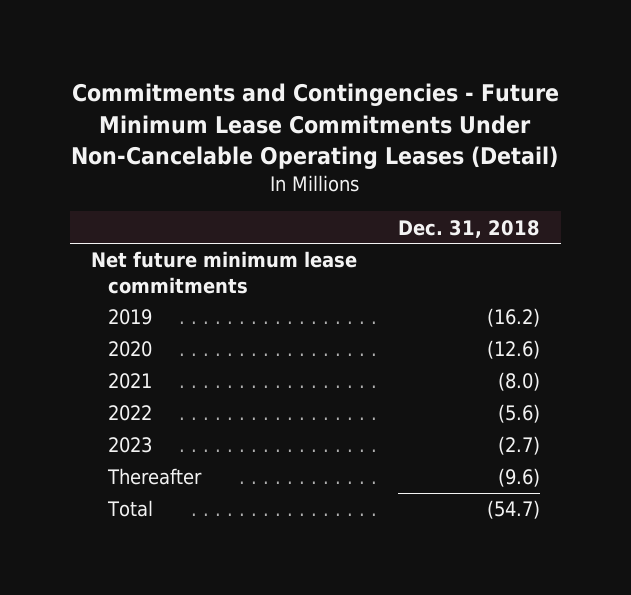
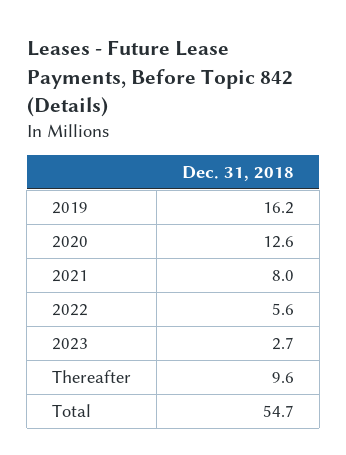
[71,83,560,169] Commitments and Contingencies - Future Minimum Lease Commitments Under Non-Cancelable Operating Leases (Detail) -> [26,40,293,117] Leases - Future Lease Payments, Before Topic 842 (Details)
[90,251,357,294] Net future minimum lease commitments -> none
[486,308,540,328] (16.2) -> [263,201,295,214] 16.2
[486,340,540,360] (12.6) -> [263,235,295,248] 12.6
[497,372,540,392] (8.0) -> [272,269,295,281] 8.0
[497,404,540,424] (5.6) -> [272,302,295,315] 5.6
[497,436,540,456] (2.7) -> [272,336,295,350] 2.7
[497,468,540,488] (9.6) -> [272,371,295,383] 9.6
[486,500,540,520] (54.7) -> [263,404,295,417] 54.7

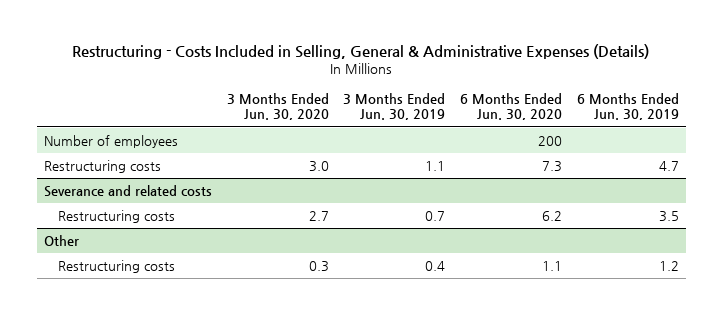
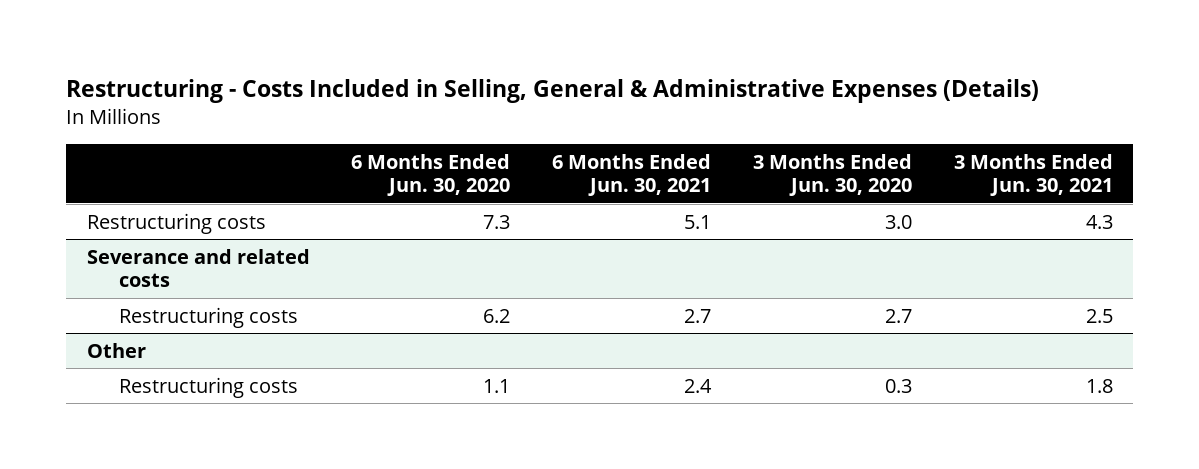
[343,92,446,121] 3 Months Ended Jun. 30, 2019 -> none
[576,92,679,121] 6 Months Ended Jun. 30, 2019 -> none
none -> [552,153,712,197] 6 Months Ended Jun. 30, 2021
none -> [953,153,1113,197] 3 Months Ended Jun. 30, 2021
[43,135,178,149] Number of employees -> none

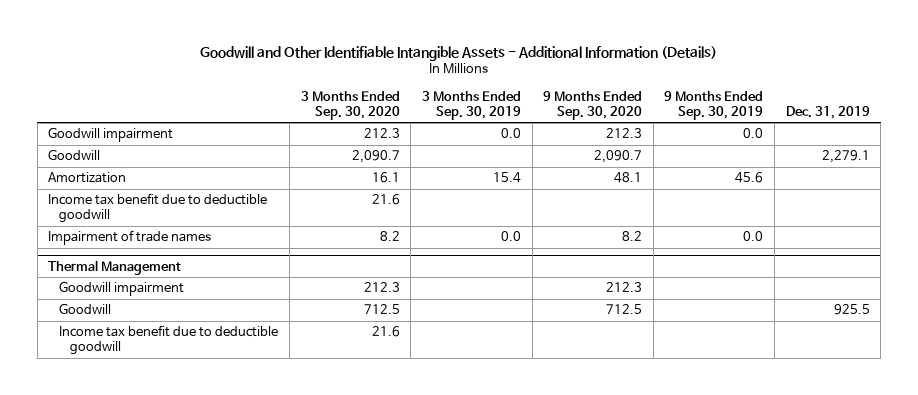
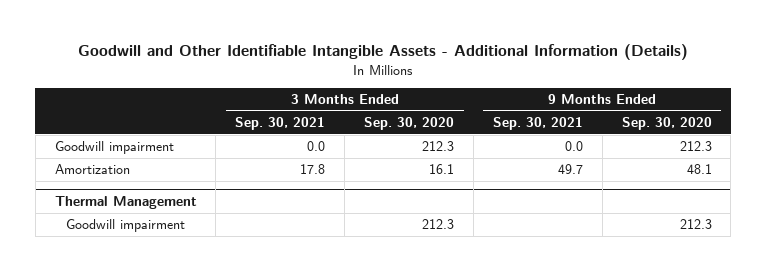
[421,90,521,120] 3 Months Ended Sep. 30, 2019 -> none
[664,90,764,120] 9 Months Ended Sep. 30, 2019 -> none
[785,105,870,119] Dec. 31, 2019 -> none
none -> [235,117,326,131] Sep. 30, 2021
none -> [492,117,583,131] Sep. 30, 2021
[48,149,101,161] Goodwill -> none
[48,193,268,224] Income tax benefit due to deductible goodwill -> none
[48,230,212,246] Impairment of trade names -> none
[59,303,112,315] Goodwill -> none
[59,325,279,356] Income tax benefit due to deductible goodwill -> none

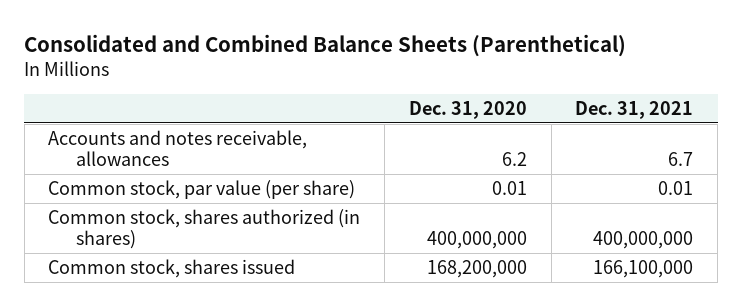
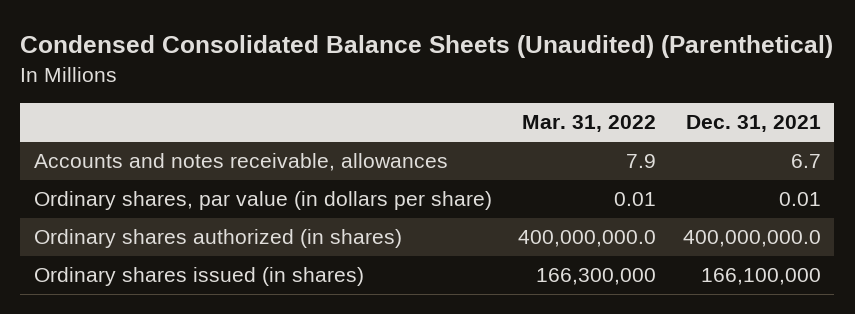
[24,33,627,57] Consolidated and Combined Balance Sheets (Parenthetical) -> [20,35,834,59] Condensed Consolidated Balance Sheets (Unaudited) (Parenthetical)
[408,100,527,119] Dec. 31, 2020 -> none
none -> [522,115,657,133] Mar. 31, 2022
[48,179,356,199] Common stock, par value (per share) -> [33,191,492,211] Ordinary shares, par value (in dollars per share)
[48,208,361,250] Common stock, shares authorized (in shares) -> [33,229,402,249] Ordinary shares authorized (in shares)
[593,231,694,250] 400,000,000 -> [682,230,821,248] 400,000,000.0
[48,258,296,278] Common stock, shares issued -> [33,267,364,287] Ordinary shares issued (in shares)

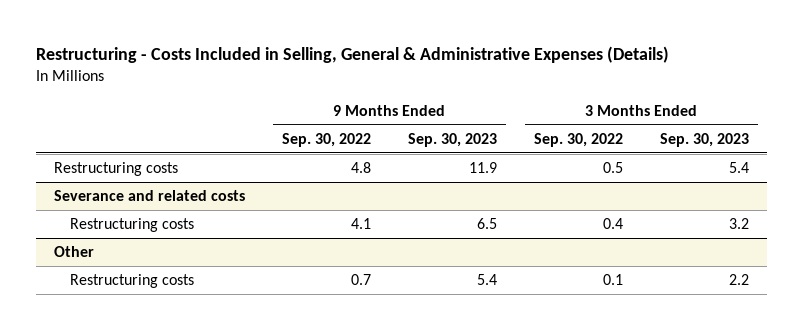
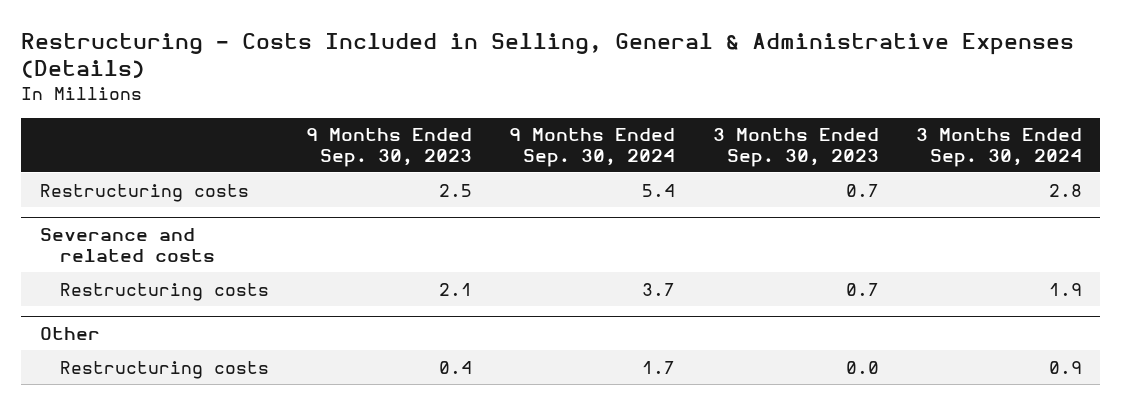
[281,133,371,148] Sep. 30, 2022 -> none
[533,133,623,148] Sep. 30, 2022 -> none
none -> [509,128,676,167] 9 Months Ended Sep. 30, 2024
none -> [915,128,1082,167] 3 Months Ended Sep. 30, 2024
[468,162,497,174] 11.9 -> [439,183,473,197] 2.5
[728,162,749,174] 5.4 -> [845,183,879,197] 0.7
[476,218,497,230] 6.5 -> [439,282,473,296] 2.1
[728,218,749,230] 3.2 -> [845,282,879,296] 0.7
[476,274,497,286] 5.4 -> [439,360,473,374] 0.4
[728,274,749,286] 2.2 -> [845,360,879,374] 0.0

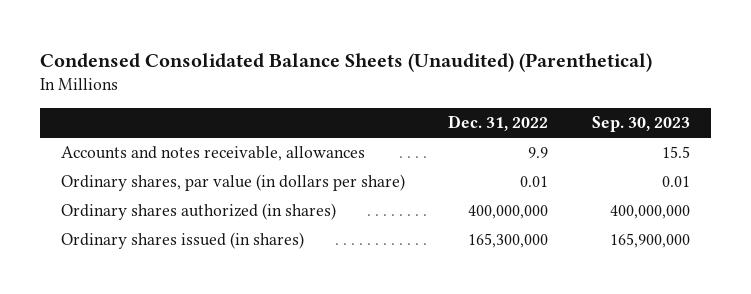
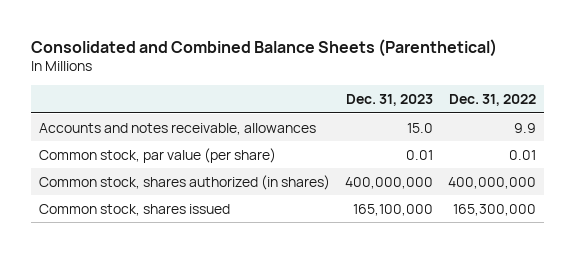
[39,52,652,72] Condensed Consolidated Balance Sheets (Unaudited) (Parenthetical) -> [31,38,498,57] Consolidated and Combined Balance Sheets (Parenthetical)
[591,116,690,133] Sep. 30, 2023 -> none
none -> [345,93,433,106] Dec. 31, 2023
[61,174,406,192] Ordinary shares, par value (in dollars per share) -> [38,147,276,163] Common stock, par value (per share)
[61,203,337,221] Ordinary shares authorized (in shares) -> [38,174,330,190] Common stock, shares authorized (in shares)
[61,232,305,250] Ordinary shares issued (in shares) -> [38,203,230,216] Common stock, shares issued

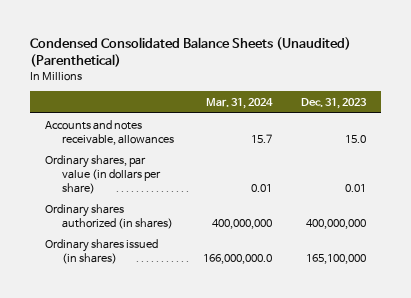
[31,38,498,57] Consolidated and Combined Balance Sheets (Parenthetical) -> [30,36,352,68] Condensed Consolidated Balance Sheets (Unaudited) (Parenthetical)
[449,93,537,106] Dec. 31, 2022 -> none
none -> [206,97,274,109] Mar. 31, 2024
[38,147,276,163] Common stock, par value (per share) -> [44,154,162,194] Ordinary shares, par value (in dollars per share)
[38,174,330,190] Common stock, shares authorized (in shares) -> [44,203,174,229] Ordinary shares authorized (in shares)
[38,203,230,216] Common stock, shares issued -> [44,238,158,264] Ordinary shares issued (in shares)

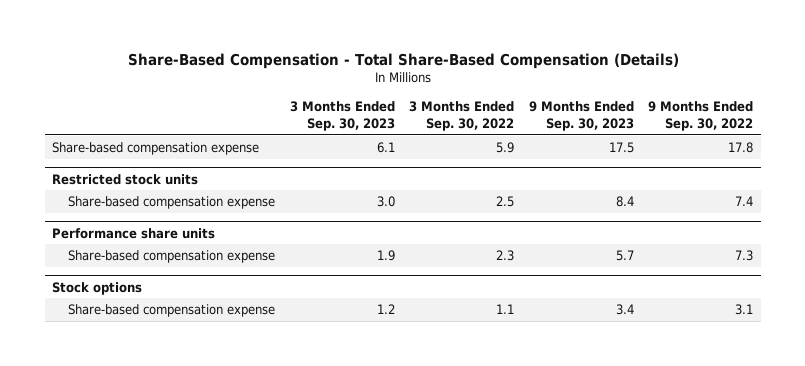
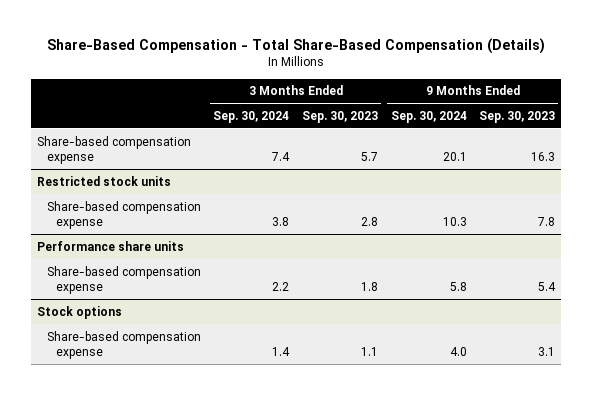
[409,101,515,131] 3 Months Ended Sep. 30, 2022 -> none
[648,101,754,131] 9 Months Ended Sep. 30, 2022 -> none
none -> [213,110,290,123] Sep. 30, 2024
none -> [390,110,467,123] Sep. 30, 2024
[376,142,395,154] 6.1 -> [360,151,378,161] 5.7
[608,142,634,154] 17.5 -> [531,151,556,161] 16.3
[376,196,395,208] 3.0 -> [360,216,378,226] 2.8
[615,196,634,208] 8.4 -> [538,216,556,226] 7.8
[376,250,395,262] 1.9 -> [360,281,378,291] 1.8
[615,250,634,262] 5.7 -> [538,281,557,291] 5.4
[376,304,395,315] 1.2 -> [360,346,378,356] 1.1
[615,304,634,316] 3.4 -> [538,346,556,356] 3.1

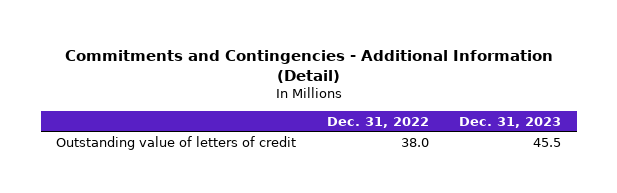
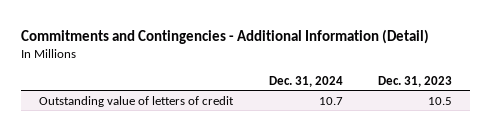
[326,116,429,128] Dec. 31, 2022 -> none
none -> [268,75,343,87] Dec. 31, 2024
[533,137,562,147] 45.5 -> [428,96,453,105] 10.5

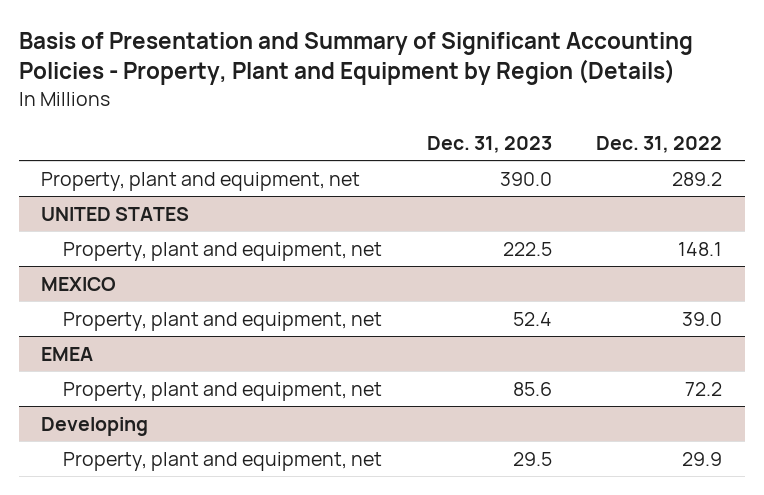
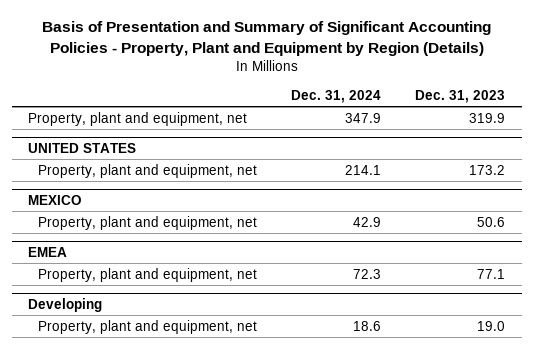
[596,135,723,153] Dec. 31, 2022 -> none
none -> [290,90,381,104] Dec. 31, 2024
[499,171,552,186] 390.0 -> [468,112,505,123] 319.9
[502,241,552,256] 222.5 -> [468,164,505,175] 173.2
[512,311,552,326] 52.4 -> [476,216,505,227] 50.6
[512,381,552,396] 85.6 -> [476,268,505,279] 77.1
[512,451,552,466] 29.5 -> [476,320,505,331] 19.0

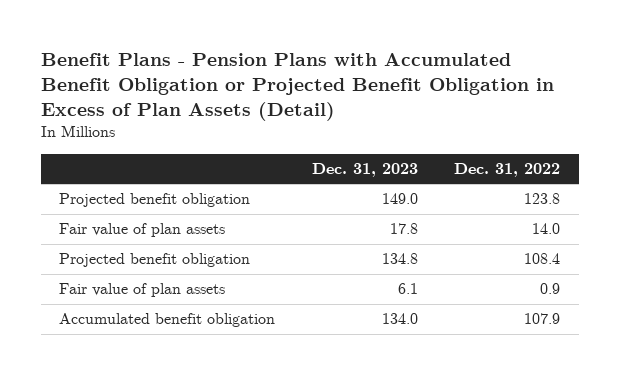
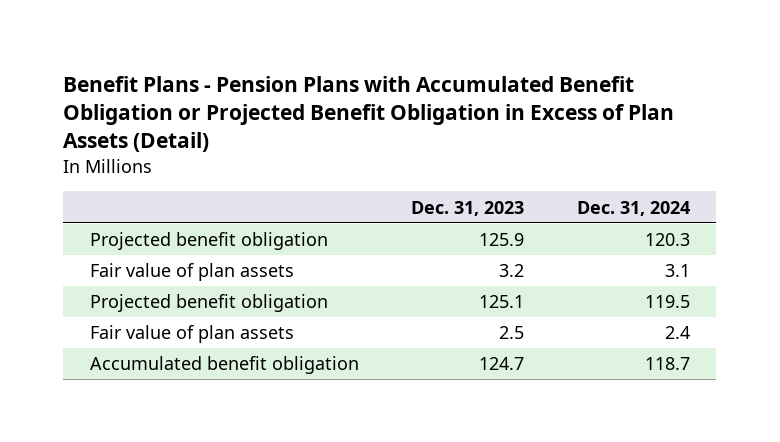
[454,163,561,178] Dec. 31, 2022 -> none
none -> [577,200,691,216] Dec. 31, 2024
[381,193,418,205] 149.0 -> [479,233,525,247] 125.9
[389,223,418,235] 17.8 -> [499,264,525,278] 3.2
[381,253,418,265] 134.8 -> [479,295,525,309] 125.1
[397,283,418,295] 6.1 -> [499,326,525,340] 2.5
[381,313,418,325] 134.0 -> [479,357,525,371] 124.7

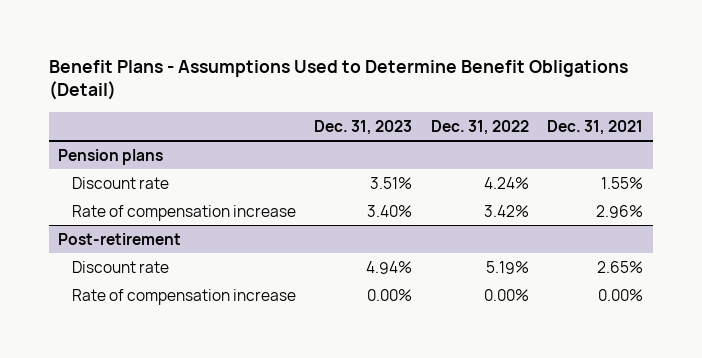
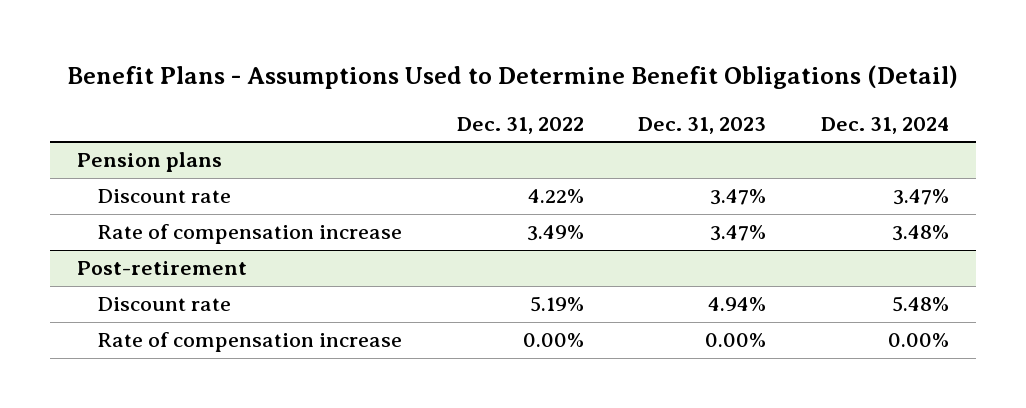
[547,119,644,135] Dec. 31, 2021 -> none
none -> [820,116,949,134] Dec. 31, 2024
[370,176,413,189] 3.51% -> [710,189,767,206] 3.47%
[483,176,529,189] 4.24% -> [527,189,584,204] 4.22%
[367,204,413,217] 3.40% -> [710,225,767,242] 3.47%
[483,204,529,217] 3.42% -> [526,225,584,242] 3.49%

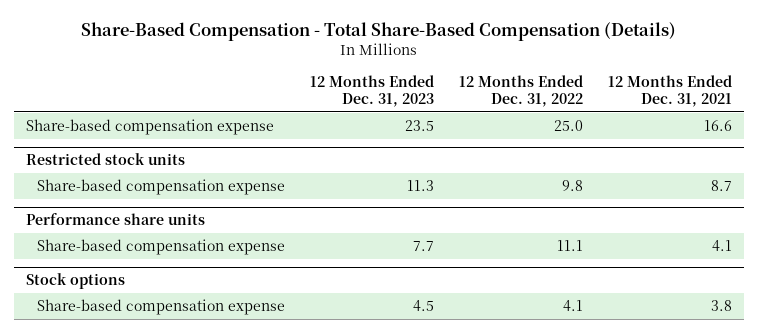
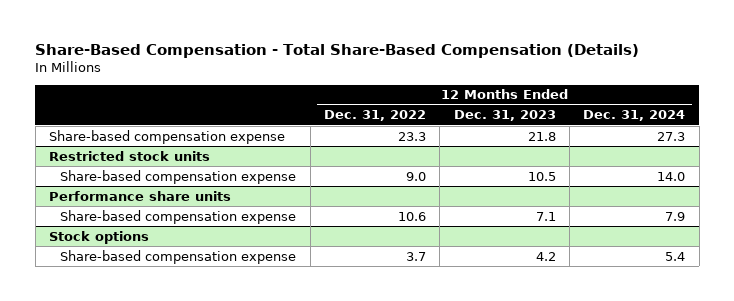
[607,75,732,107] 12 Months Ended Dec. 31, 2021 -> none
none -> [583,110,686,122] Dec. 31, 2024
[405,120,435,132] 23.5 -> [527,131,556,141] 21.8
[553,120,583,132] 25.0 -> [397,131,426,141] 23.3
[407,180,435,192] 11.3 -> [527,171,556,181] 10.5
[561,180,583,192] 9.8 -> [405,171,426,181] 9.0
[413,241,435,252] 7.7 -> [535,211,556,221] 7.1
[556,240,583,252] 11.1 -> [397,211,426,221] 10.6
[413,300,435,312] 4.5 -> [535,251,556,261] 4.2
[562,300,583,312] 4.1 -> [405,251,426,261] 3.7

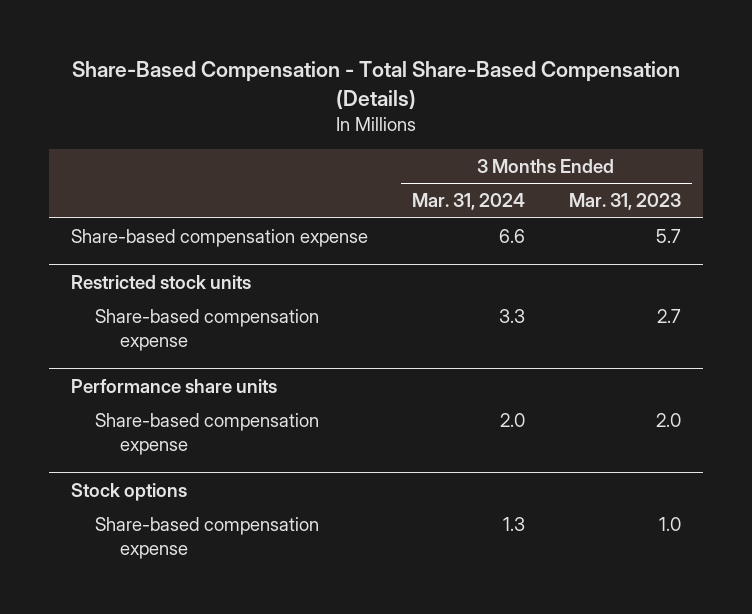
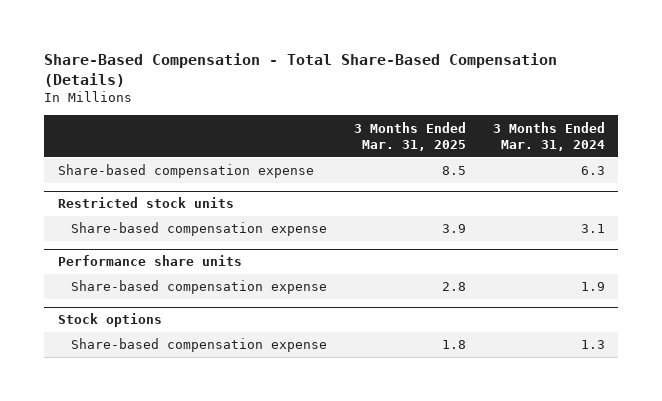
[568,193,681,211] Mar. 31, 2023 -> none
none -> [353,121,466,151] 3 Months Ended Mar. 31, 2025
[498,228,525,243] 6.6 -> [580,166,605,176] 6.3
[498,308,525,323] 3.3 -> [580,224,605,234] 3.1
[499,412,525,427] 2.0 -> [580,282,605,292] 1.9

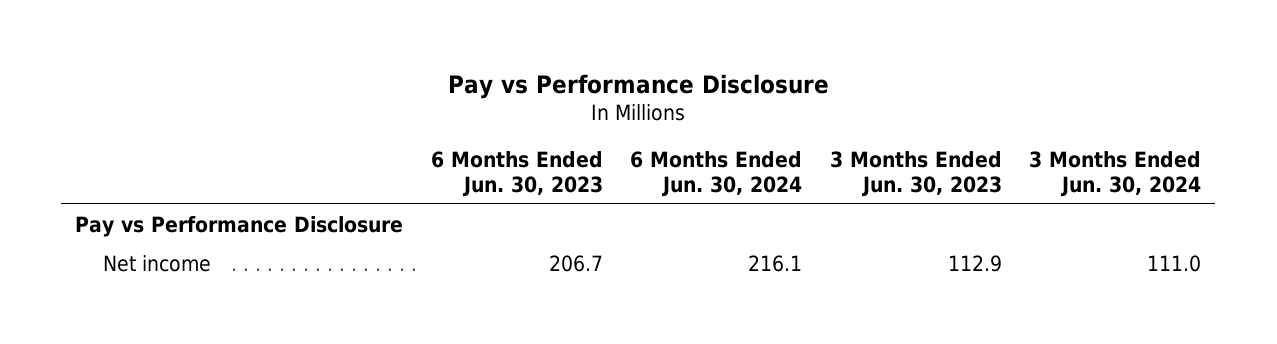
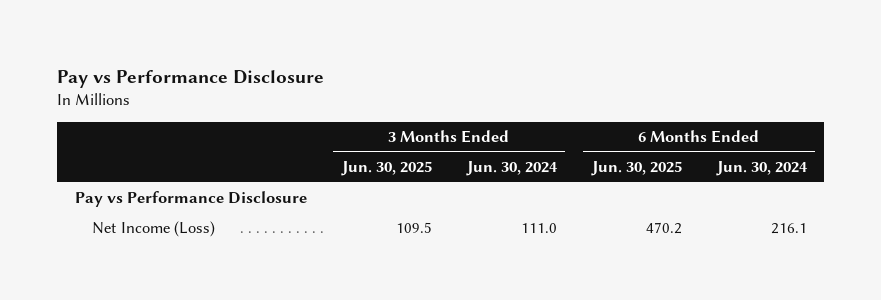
[430,151,603,197] 6 Months Ended Jun. 30, 2023 -> none
[829,151,1002,197] 3 Months Ended Jun. 30, 2023 -> none
none -> [340,161,432,177] Jun. 30, 2025
none -> [590,161,682,177] Jun. 30, 2025
[102,254,211,272] Net income -> [91,221,215,238] Net Income (Loss)

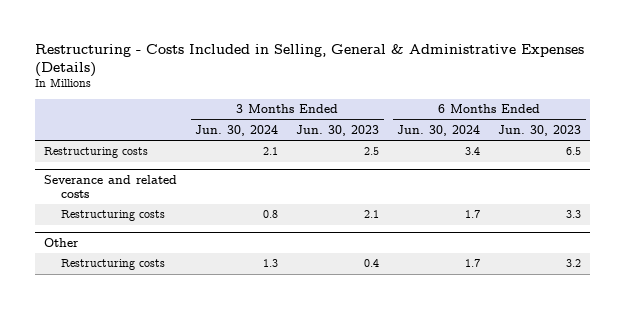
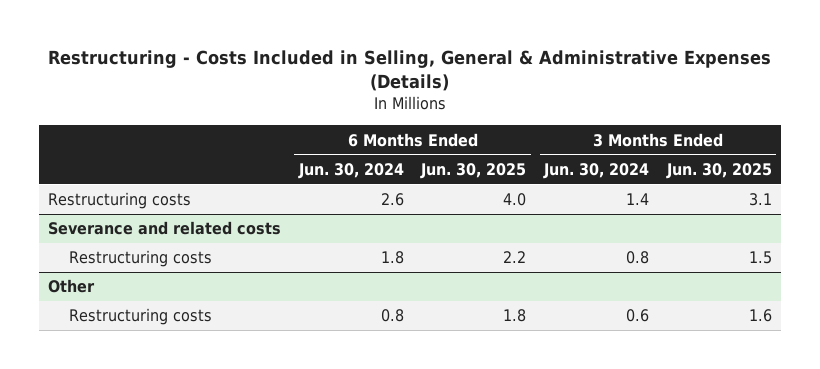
[296,124,380,136] Jun. 30, 2023 -> none
[498,124,582,136] Jun. 30, 2023 -> none
none -> [420,162,527,179] Jun. 30, 2025
none -> [666,162,773,179] Jun. 30, 2025
[263,147,279,156] 2.1 -> [626,193,650,206] 1.4
[465,147,481,156] 3.4 -> [380,193,404,207] 2.6
[465,210,481,219] 1.7 -> [380,251,404,265] 1.8
[263,259,279,268] 1.3 -> [626,309,650,323] 0.6
[465,259,481,268] 1.7 -> [380,309,404,323] 0.8

